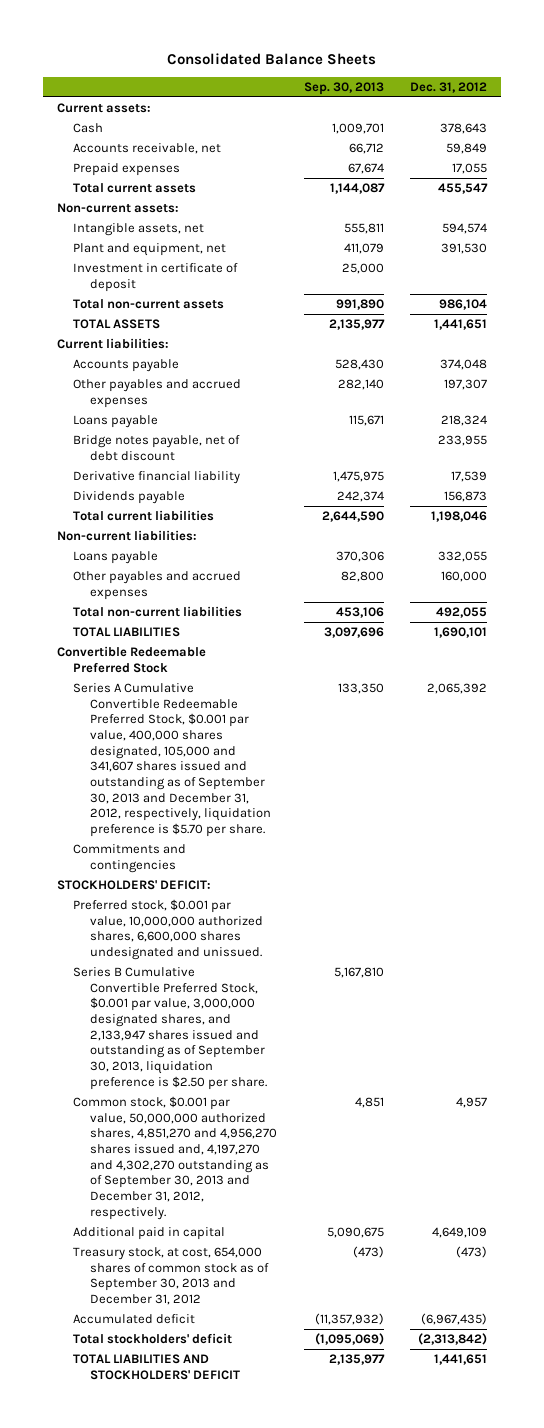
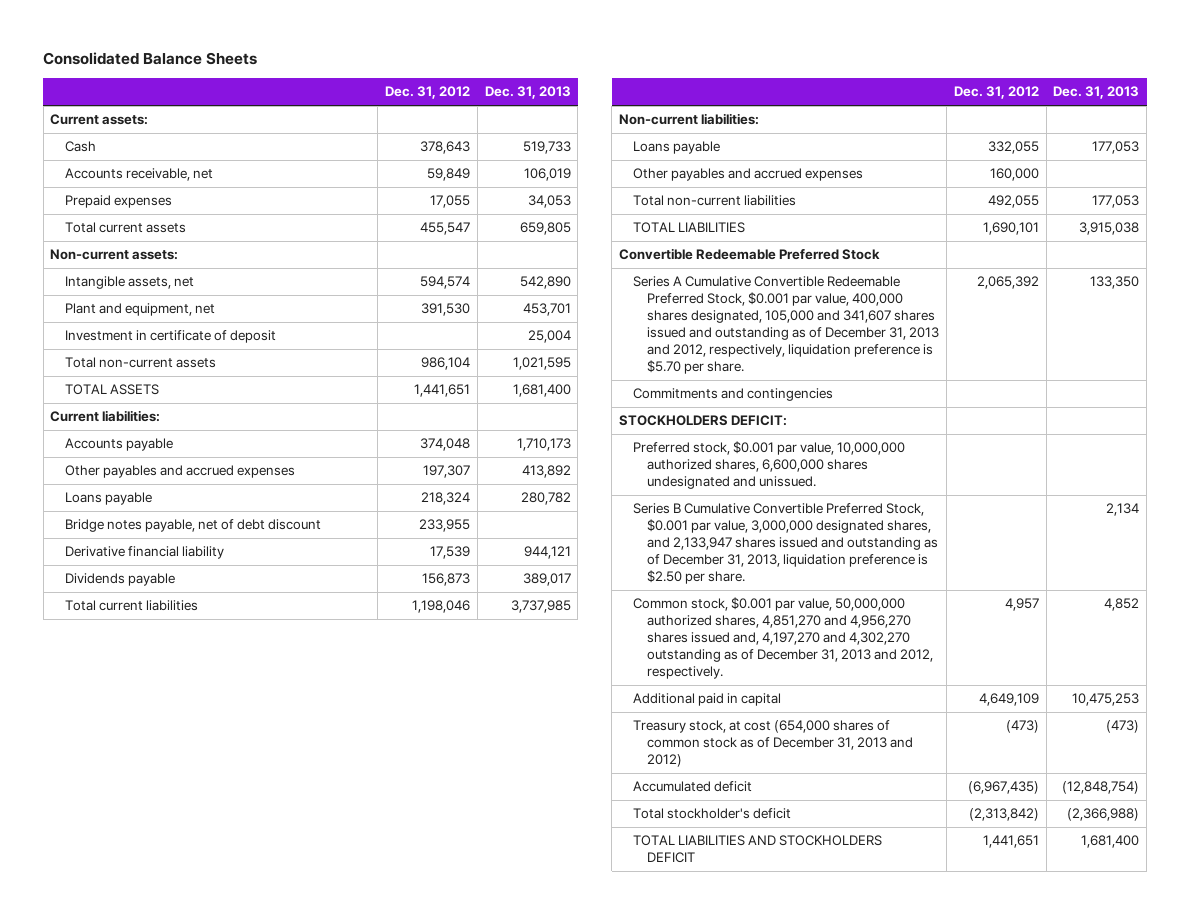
[303,81,384,95] Sep. 30, 2013 -> none
none -> [484,86,571,100] Dec. 31, 2013
[73,683,272,838] Series A Cumulative Convertible Redeemable Preferred Stock, $0.001 par value, 400,000 shares designated, 105,000 and 341,607 shares issued and outstanding as of September 30, 2013 and December 31, 2012, respectively, liquidation preference is $5.70 per share. -> [633,276,940,375] Series A Cumulative Convertible Redeemable Preferred Stock, $0.001 par value, 400,000 shares designated, 105,000 and 341,607 shares issued and outstanding as of December 31, 2013 and 2012, respectively, liquidation preference is $5.70 per share.
[56,880,211,891] STOCKHOLDERS' DEFICIT: -> [619,415,788,427] STOCKHOLDERS DEFICIT:
[73,967,268,1090] Series B Cumulative Convertible Preferred Stock, $0.001 par value, 3,000,000 designated shares, and 2,133,947 shares issued and outstanding as of September 30, 2013, liquidation preference is $2.50 per share. -> [633,503,939,585] Series B Cumulative Convertible Preferred Stock, $0.001 par value, 3,000,000 designated shares, and 2,133,947 shares issued and outstanding as of December 31, 2013, liquidation preference is $2.50 per share.
[73,1096,278,1220] Common stock, $0.001 par value, 50,000,000 authorized shares, 4,851,270 and 4,956,270 shares issued and, 4,197,270 and 4,302,270 outstanding as of September 30, 2013 and December 31, 2012, respectively. -> [633,597,934,680] Common stock, $0.001 par value, 50,000,000 authorized shares, 4,851,270 and 4,956,270 shares issued and, 4,197,270 and 4,302,270 outstanding as of December 31, 2013 and 2012, respectively.
[73,1247,270,1306] Treasury stock, at cost, 654,000 shares of common stock as of September 30, 2013 and December 31, 2012 -> [633,720,914,768] Treasury stock, at cost (654,000 shares of common stock as of December 31, 2013 and 2012)
[73,1333,233,1345] Total stockholders' deficit -> [633,808,792,820] Total stockholder's deficit
[73,1354,241,1380] TOTAL LIABILITIES AND STOCKHOLDERS' DEFICIT -> [633,835,883,864] TOTAL LIABILITIES AND STOCKHOLDERS DEFICIT

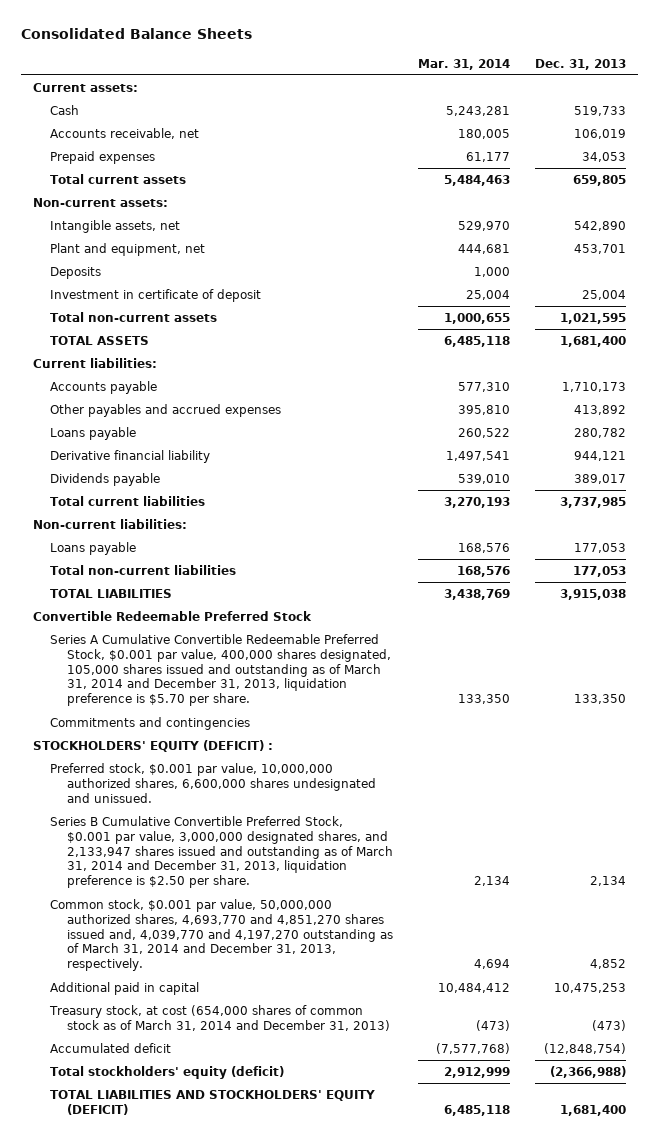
[385,86,471,100] Dec. 31, 2012 -> none
none -> [417,58,510,70] Mar. 31, 2014
none -> [49,267,101,280] Deposits
[64,519,321,533] Bridge notes payable, net of debt discount -> none
[633,168,864,182] Other payables and accrued expenses -> none
[633,276,940,375] Series A Cumulative Convertible Redeemable Preferred Stock, $0.001 par value, 400,000 shares designated, 105,000 and 341,607 shares issued and outstanding as of December 31, 2013 and 2012, respectively, liquidation preference is $5.70 per share. -> [49,634,391,707] Series A Cumulative Convertible Redeemable Preferred Stock, $0.001 par value, 400,000 shares designated, 105,000 shares issued and outstanding as of March 31, 2014 and December 31, 2013, liquidation preference is $5.70 per share.
[619,415,788,427] STOCKHOLDERS DEFICIT: -> [33,740,274,753] STOCKHOLDERS' EQUITY (DEFICIT) :
[633,503,939,585] Series B Cumulative Convertible Preferred Stock, $0.001 par value, 3,000,000 designated shares, and 2,133,947 shares issued and outstanding as of December 31, 2013, liquidation preference is $2.50 per share. -> [49,816,393,889] Series B Cumulative Convertible Preferred Stock, $0.001 par value, 3,000,000 designated shares, and 2,133,947 shares issued and outstanding as of March 31, 2014 and December 31, 2013, liquidation preference is $2.50 per share.
[633,597,934,680] Common stock, $0.001 par value, 50,000,000 authorized shares, 4,851,270 and 4,956,270 shares issued and, 4,197,270 and 4,302,270 outstanding as of December 31, 2013 and 2012, respectively. -> [49,899,393,972] Common stock, $0.001 par value, 50,000,000 authorized shares, 4,693,770 and 4,851,270 shares issued and, 4,039,770 and 4,197,270 outstanding as of March 31, 2014 and December 31, 2013, respectively.
[633,720,914,768] Treasury stock, at cost (654,000 shares of common stock as of December 31, 2013 and 2012) -> [48,1005,390,1031] Treasury stock, at cost (654,000 shares of common stock as of March 31, 2014 and December 31, 2013)
[633,808,792,820] Total stockholder's deficit -> [49,1066,284,1080] Total stockholders' equity (deficit)
[633,835,883,864] TOTAL LIABILITIES AND STOCKHOLDERS DEFICIT -> [49,1090,375,1115] TOTAL LIABILITIES AND STOCKHOLDERS' EQUITY (DEFICIT)

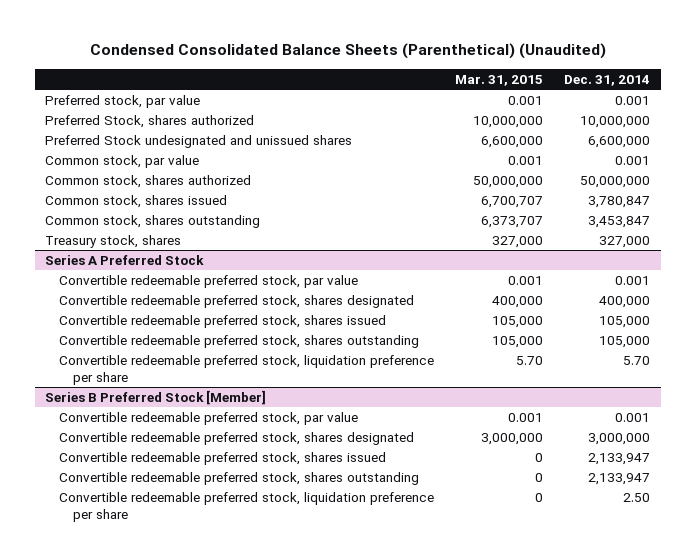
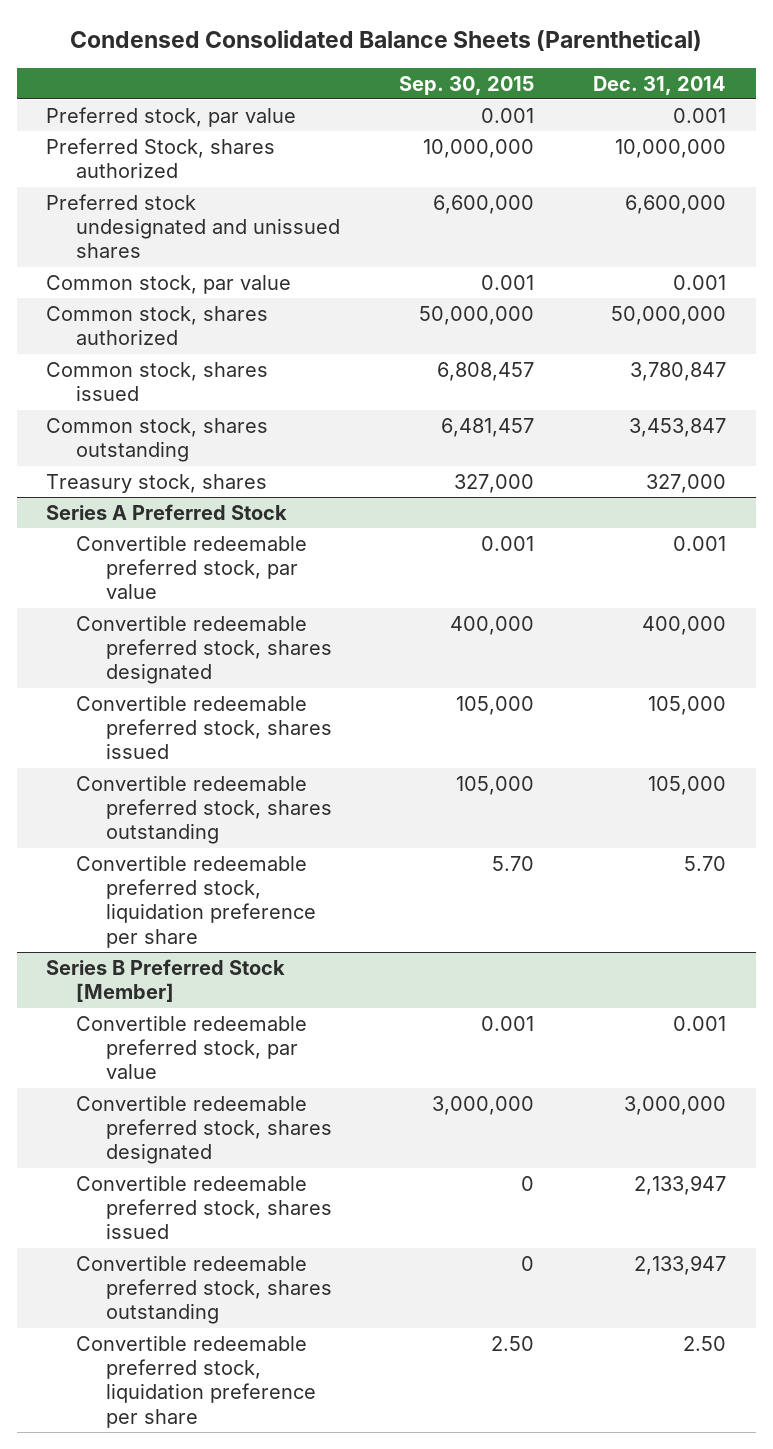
[89,43,606,60] Condensed Consolidated Balance Sheets (Parenthetical) (Unaudited) -> [70,29,703,51] Condensed Consolidated Balance Sheets (Parenthetical)
[455,74,544,86] Mar. 31, 2015 -> none
none -> [399,75,535,95] Sep. 30, 2015
[45,134,353,148] Preferred Stock undesignated and unissued shares -> [46,193,341,259] Preferred stock undesignated and unissued shares

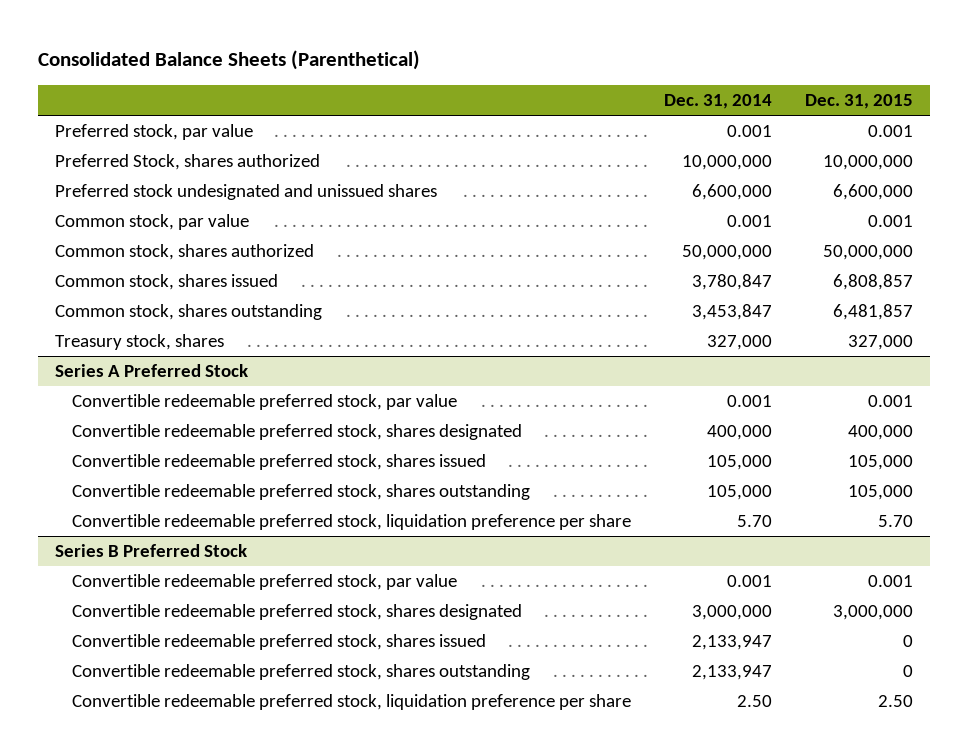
[70,29,703,51] Condensed Consolidated Balance Sheets (Parenthetical) -> [38,50,421,71] Consolidated Balance Sheets (Parenthetical)
[399,75,535,95] Sep. 30, 2015 -> none
none -> [805,93,914,109] Dec. 31, 2015
[46,958,286,1003] Series B Preferred Stock [Member] -> [54,544,247,558] Series B Preferred Stock

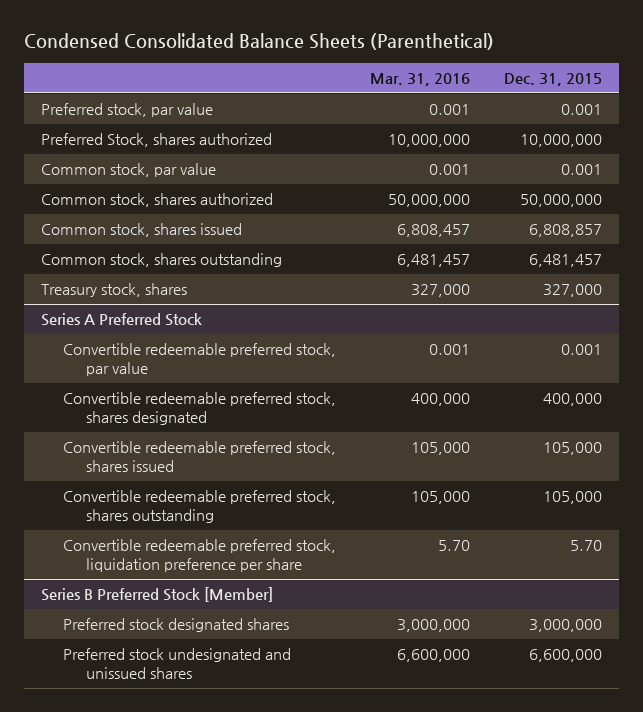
[38,50,421,71] Consolidated Balance Sheets (Parenthetical) -> [23,33,494,51] Condensed Consolidated Balance Sheets (Parenthetical)
[664,93,773,109] Dec. 31, 2014 -> none
none -> [370,72,471,86] Mar. 31, 2016
[54,184,437,201] Preferred stock undesignated and unissued shares -> none
[833,304,914,321] 6,481,857 -> [529,254,603,268] 6,481,457
[72,574,458,591] Convertible redeemable preferred stock, par value -> none
[72,634,487,651] Convertible redeemable preferred stock, shares issued -> none
[72,664,531,681] Convertible redeemable preferred stock, shares outstanding -> none
[72,694,632,711] Convertible redeemable preferred stock, liquidation preference per share -> none
[54,544,247,558] Series B Preferred Stock -> [40,587,273,603] Series B Preferred Stock [Member]
[72,604,523,621] Convertible redeemable preferred stock, shares designated -> [63,618,290,633] Preferred stock designated shares
none -> [63,648,292,680] Preferred stock undesignated and unissued shares

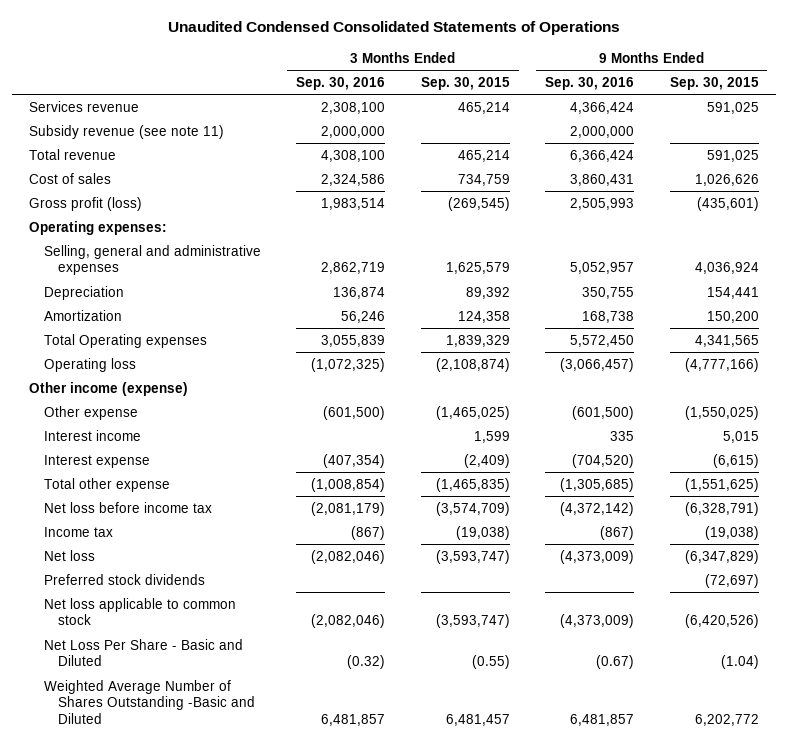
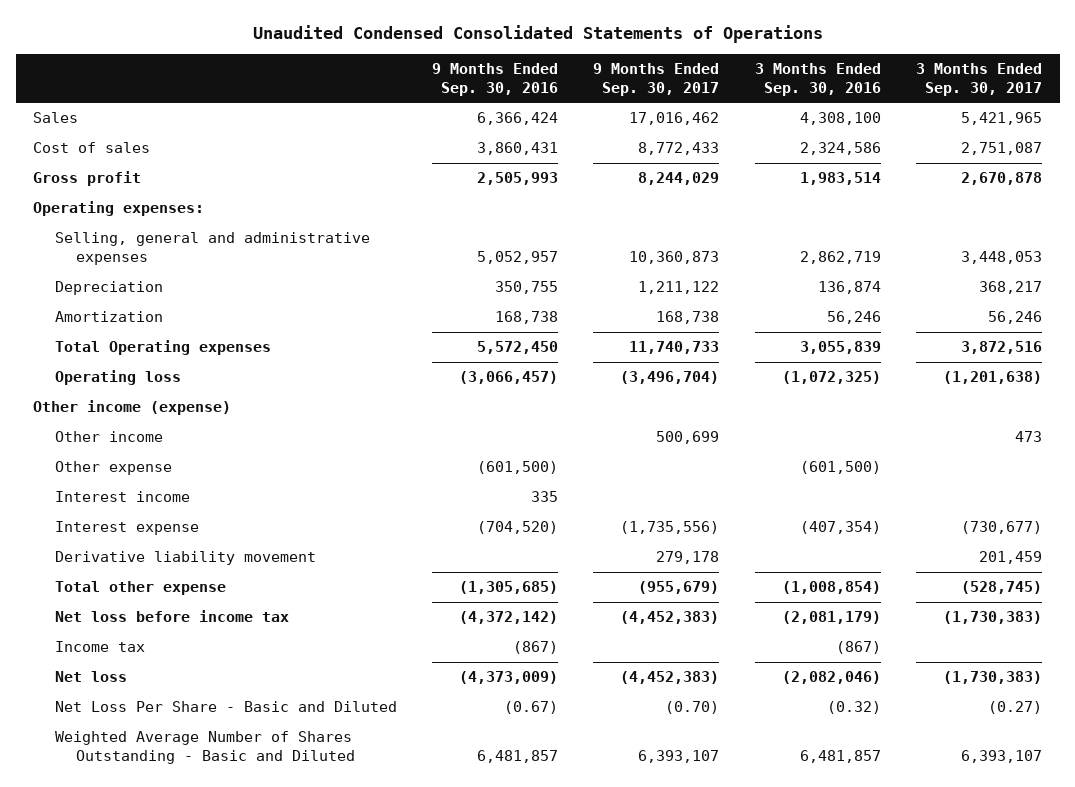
[420,76,510,90] Sep. 30, 2015 -> none
[669,76,759,90] Sep. 30, 2015 -> none
none -> [593,63,720,96] 9 Months Ended Sep. 30, 2017
none -> [916,63,1043,96] 3 Months Ended Sep. 30, 2017
[29,100,140,112] Services revenue -> none
[29,124,225,139] Subsidy revenue (see note 11) -> none
[29,148,117,160] Total revenue -> [33,112,79,124] Sales
[29,196,143,211] Gross profit (loss) -> [33,171,142,187] Gross profit
none -> [54,431,163,443] Other income
none -> [54,551,316,566] Derivative liability movement
[43,573,205,585] Preferred stock dividends -> none
[43,597,236,626] Net loss applicable to common stock -> none
[43,679,256,725] Weighted Average Number of Shares Outstanding -Basic and Diluted -> [54,731,356,764] Weighted Average Number of Shares Outstanding - Basic and Diluted

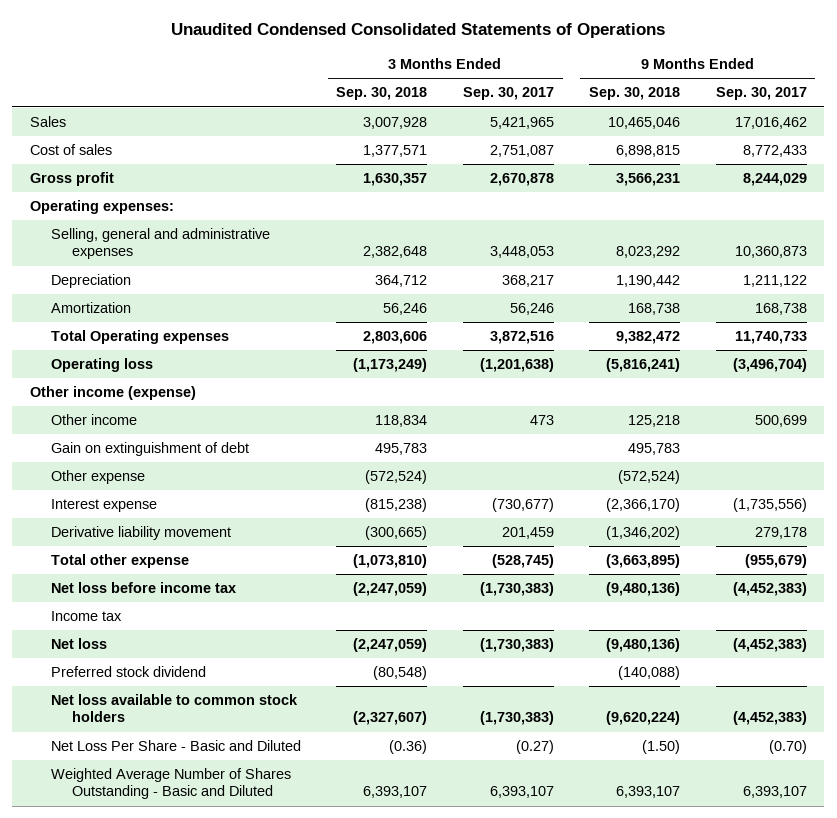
[432,63,559,96] 9 Months Ended Sep. 30, 2016 -> none
[754,63,881,96] 3 Months Ended Sep. 30, 2016 -> none
none -> [336,87,428,101] Sep. 30, 2018
none -> [589,87,681,101] Sep. 30, 2018
none -> [51,442,250,457] Gain on extinguishment of debt
[54,491,190,503] Interest income -> none
none -> [51,666,207,678] Preferred stock dividend
none -> [51,694,299,723] Net loss available to common stock holders

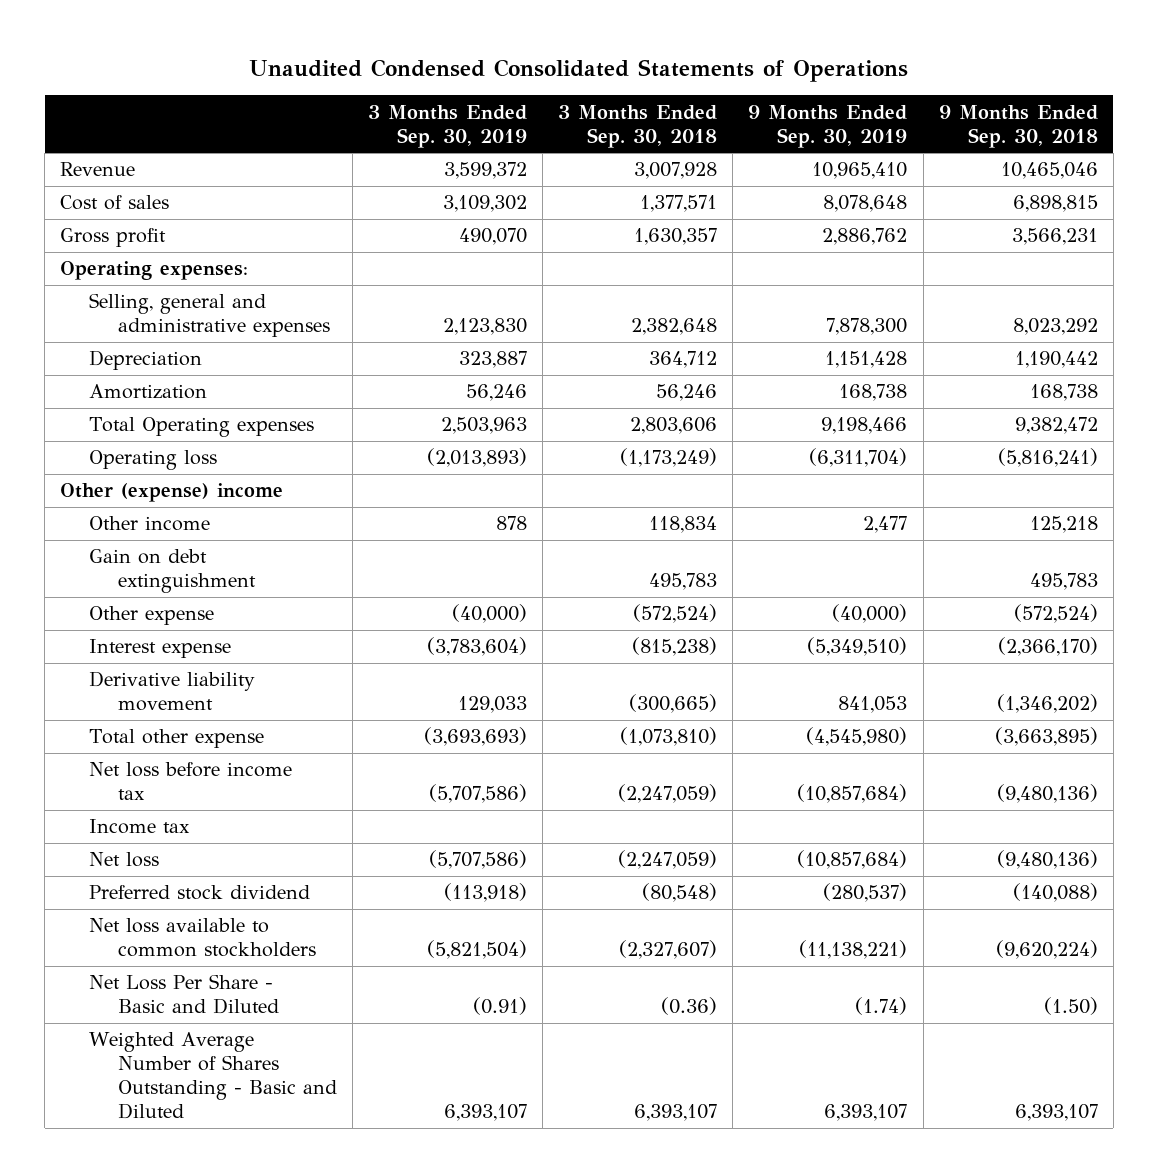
[462,87,554,101] Sep. 30, 2017 -> none
[715,87,807,101] Sep. 30, 2017 -> none
none -> [367,104,527,148] 3 Months Ended Sep. 30, 2019
none -> [748,104,908,148] 9 Months Ended Sep. 30, 2019
[30,116,67,128] Sales -> [60,162,136,177] Revenue
[30,386,197,401] Other income (expense) -> [60,483,284,503] Other (expense) income
[51,442,250,457] Gain on extinguishment of debt -> [88,549,256,594] Gain on debt extinguishment
[51,694,299,723] Net loss available to common stock holders -> [88,918,316,958] Net loss available to common stockholders

